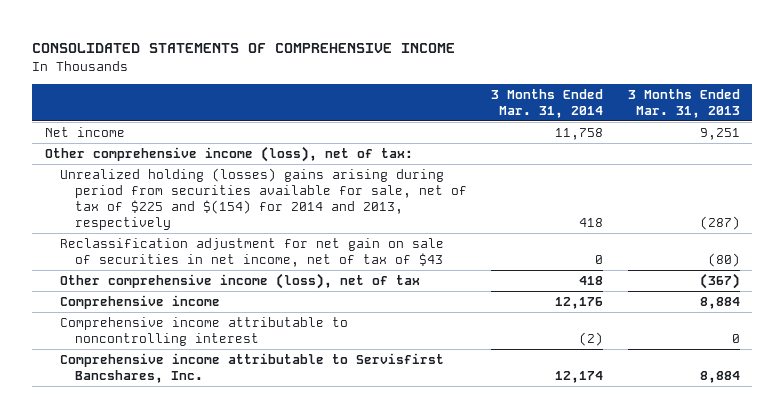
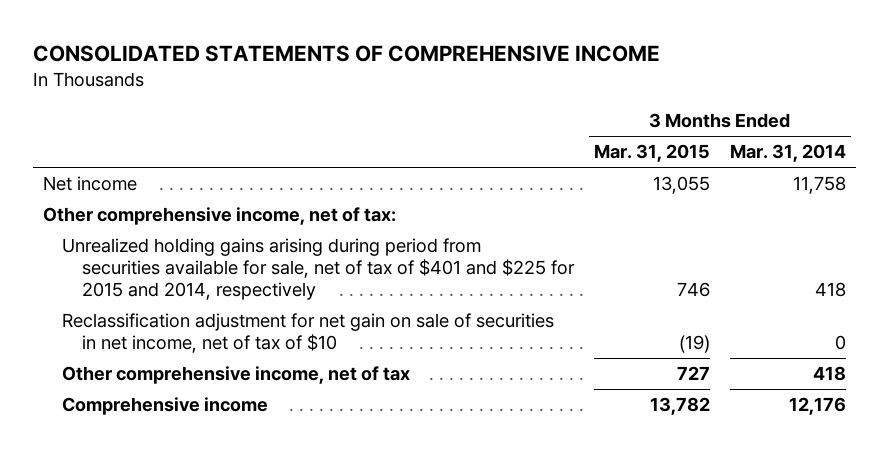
[627,88,740,118] 3 Months Ended Mar. 31, 2013 -> none
none -> [593,144,710,163] Mar. 31, 2015
[44,146,413,163] Other comprehensive income (loss), net of tax: -> [42,207,396,226] Other comprehensive income, net of tax:
[59,168,467,231] Unrealized holding (losses) gains arising during period from securities available for sale, net of tax of $225 and $(154) for 2014 and 2013, respectively -> [62,238,575,300] Unrealized holding gains arising during period from securities available for sale, net of tax of $401 and $225 for 2015 and 2014, respectively
[59,238,444,268] Reclassification adjustment for net gain on sale of securities in net income, net of tax of $43 -> [62,313,555,354] Reclassification adjustment for net gain on sale of securities in net income, net of tax of $10
[59,273,420,290] Other comprehensive income (loss), net of tax -> [62,366,411,385] Other comprehensive income, net of tax
[59,317,348,347] Comprehensive income attributable to noncontrolling interest -> none
[59,353,444,384] Comprehensive income attributable to Servisfirst Bancshares, Inc. -> none

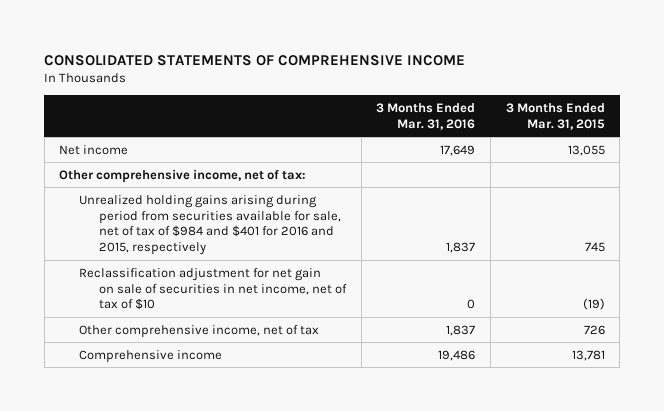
[730,144,847,163] Mar. 31, 2014 -> none
none -> [376,102,476,130] 3 Months Ended Mar. 31, 2016
[62,238,575,300] Unrealized holding gains arising during period from securities available for sale, net of tax of $401 and $225 for 2015 and 2014, respectively -> [79,194,342,256] Unrealized holding gains arising during period from securities available for sale, net of tax of $984 and $401 for 2016 and 2015, respectively
[676,281,710,297] 746 -> [584,242,605,253] 745
[676,366,710,381] 727 -> [583,324,605,335] 726
[649,397,710,416] 13,782 -> [571,349,605,361] 13,781

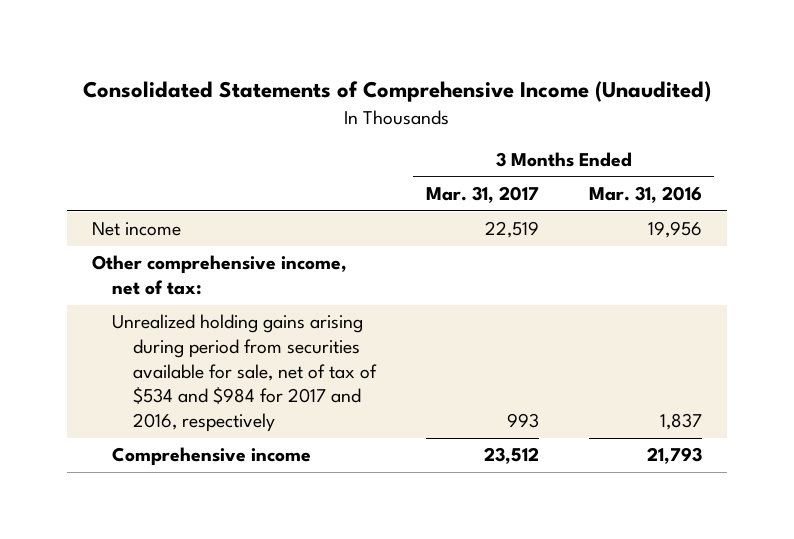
[44,54,466,66] CONSOLIDATED STATEMENTS OF COMPREHENSIVE INCOME -> [82,81,711,103] Consolidated Statements of Comprehensive Income (Unaudited)
[505,102,605,130] 3 Months Ended Mar. 31, 2015 -> none
none -> [425,186,539,204] Mar. 31, 2017
[440,144,476,156] 17,649 -> [647,221,702,239] 19,956
[79,267,348,311] Reclassification adjustment for net gain on sale of securities in net income, net of tax of $10 -> none
[79,324,320,338] Other comprehensive income, net of tax -> none
[79,194,342,256] Unrealized holding gains arising during period from securities available for sale, net of tax of $984 and $401 for 2016 and 2015, respectively -> [112,314,377,433] Unrealized holding gains arising during period from securities available for sale, net of tax of $534 and $984 for 2017 and 2016, respectively
[438,349,476,361] 19,486 -> [646,447,702,465] 21,793

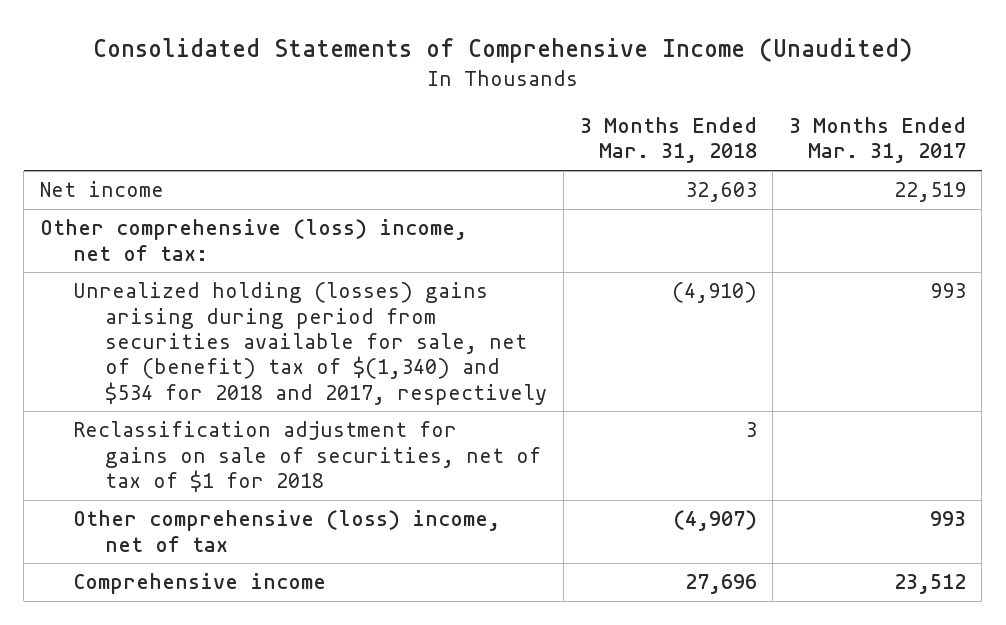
[588,186,702,204] Mar. 31, 2016 -> none
none -> [579,117,757,164] 3 Months Ended Mar. 31, 2018
[91,255,347,296] Other comprehensive income, net of tax: -> [39,219,467,261] Other comprehensive (loss) income, net of tax:
[112,314,377,433] Unrealized holding gains arising during period from securities available for sale, net of tax of $534 and $984 for 2017 and 2016, respectively -> [72,282,548,405] Unrealized holding (losses) gains arising during period from securities available for sale, net of (benefit) tax of $(1,340) and $534 for 2018 and 2017, respectively
none -> [72,421,542,493] Reclassification adjustment for gains on sale of securities, net of tax of $1 for 2018
none -> [72,510,500,552] Other comprehensive (loss) income, net of tax

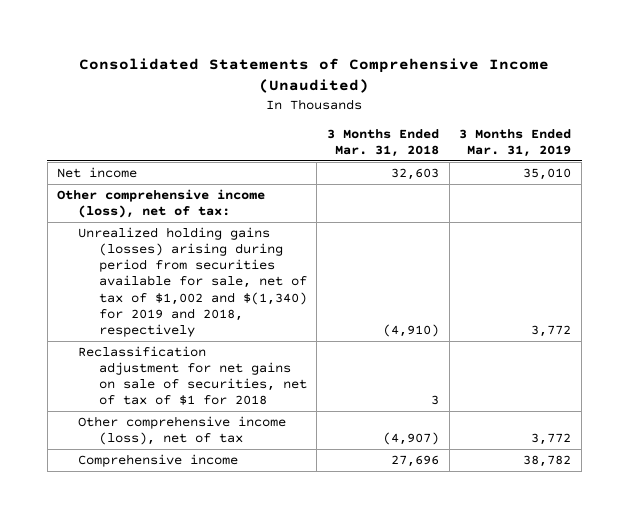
[788,117,966,164] 3 Months Ended Mar. 31, 2017 -> none
none -> [459,128,572,157] 3 Months Ended Mar. 31, 2019
[39,219,467,261] Other comprehensive (loss) income, net of tax: -> [57,189,266,219] Other comprehensive income (loss), net of tax:
[72,282,548,405] Unrealized holding (losses) gains arising during period from securities available for sale, net of (benefit) tax of $(1,340) and $534 for 2018 and 2017, respectively -> [78,227,307,337] Unrealized holding gains (losses) arising during period from securities available for sale, net of tax of $1,002 and $(1,340) for 2019 and 2018, respectively
[72,421,542,493] Reclassification adjustment for gains on sale of securities, net of tax of $1 for 2018 -> [78,346,307,406] Reclassification adjustment for net gains on sale of securities, net of tax of $1 for 2018
[72,510,500,552] Other comprehensive (loss) income, net of tax -> [78,416,287,446] Other comprehensive income (loss), net of tax

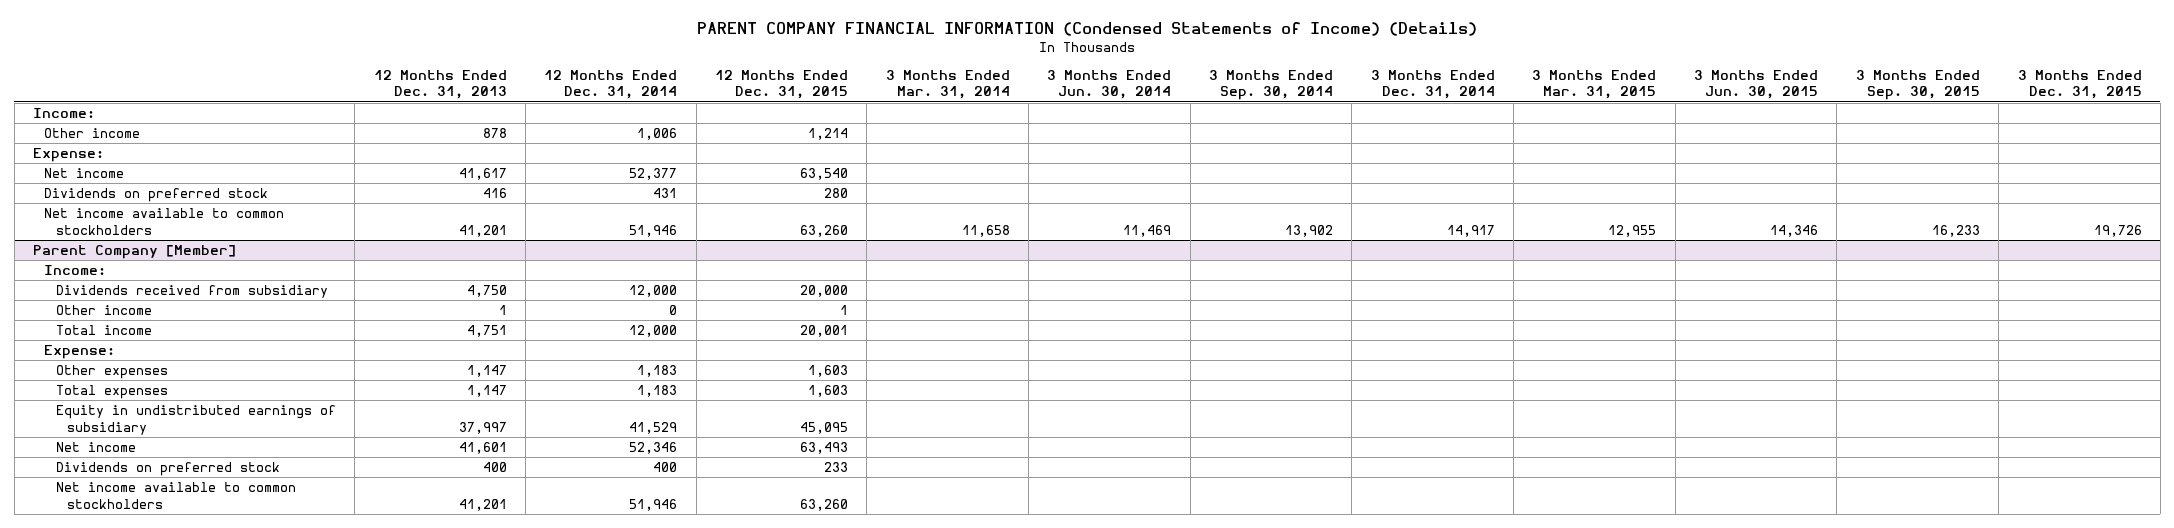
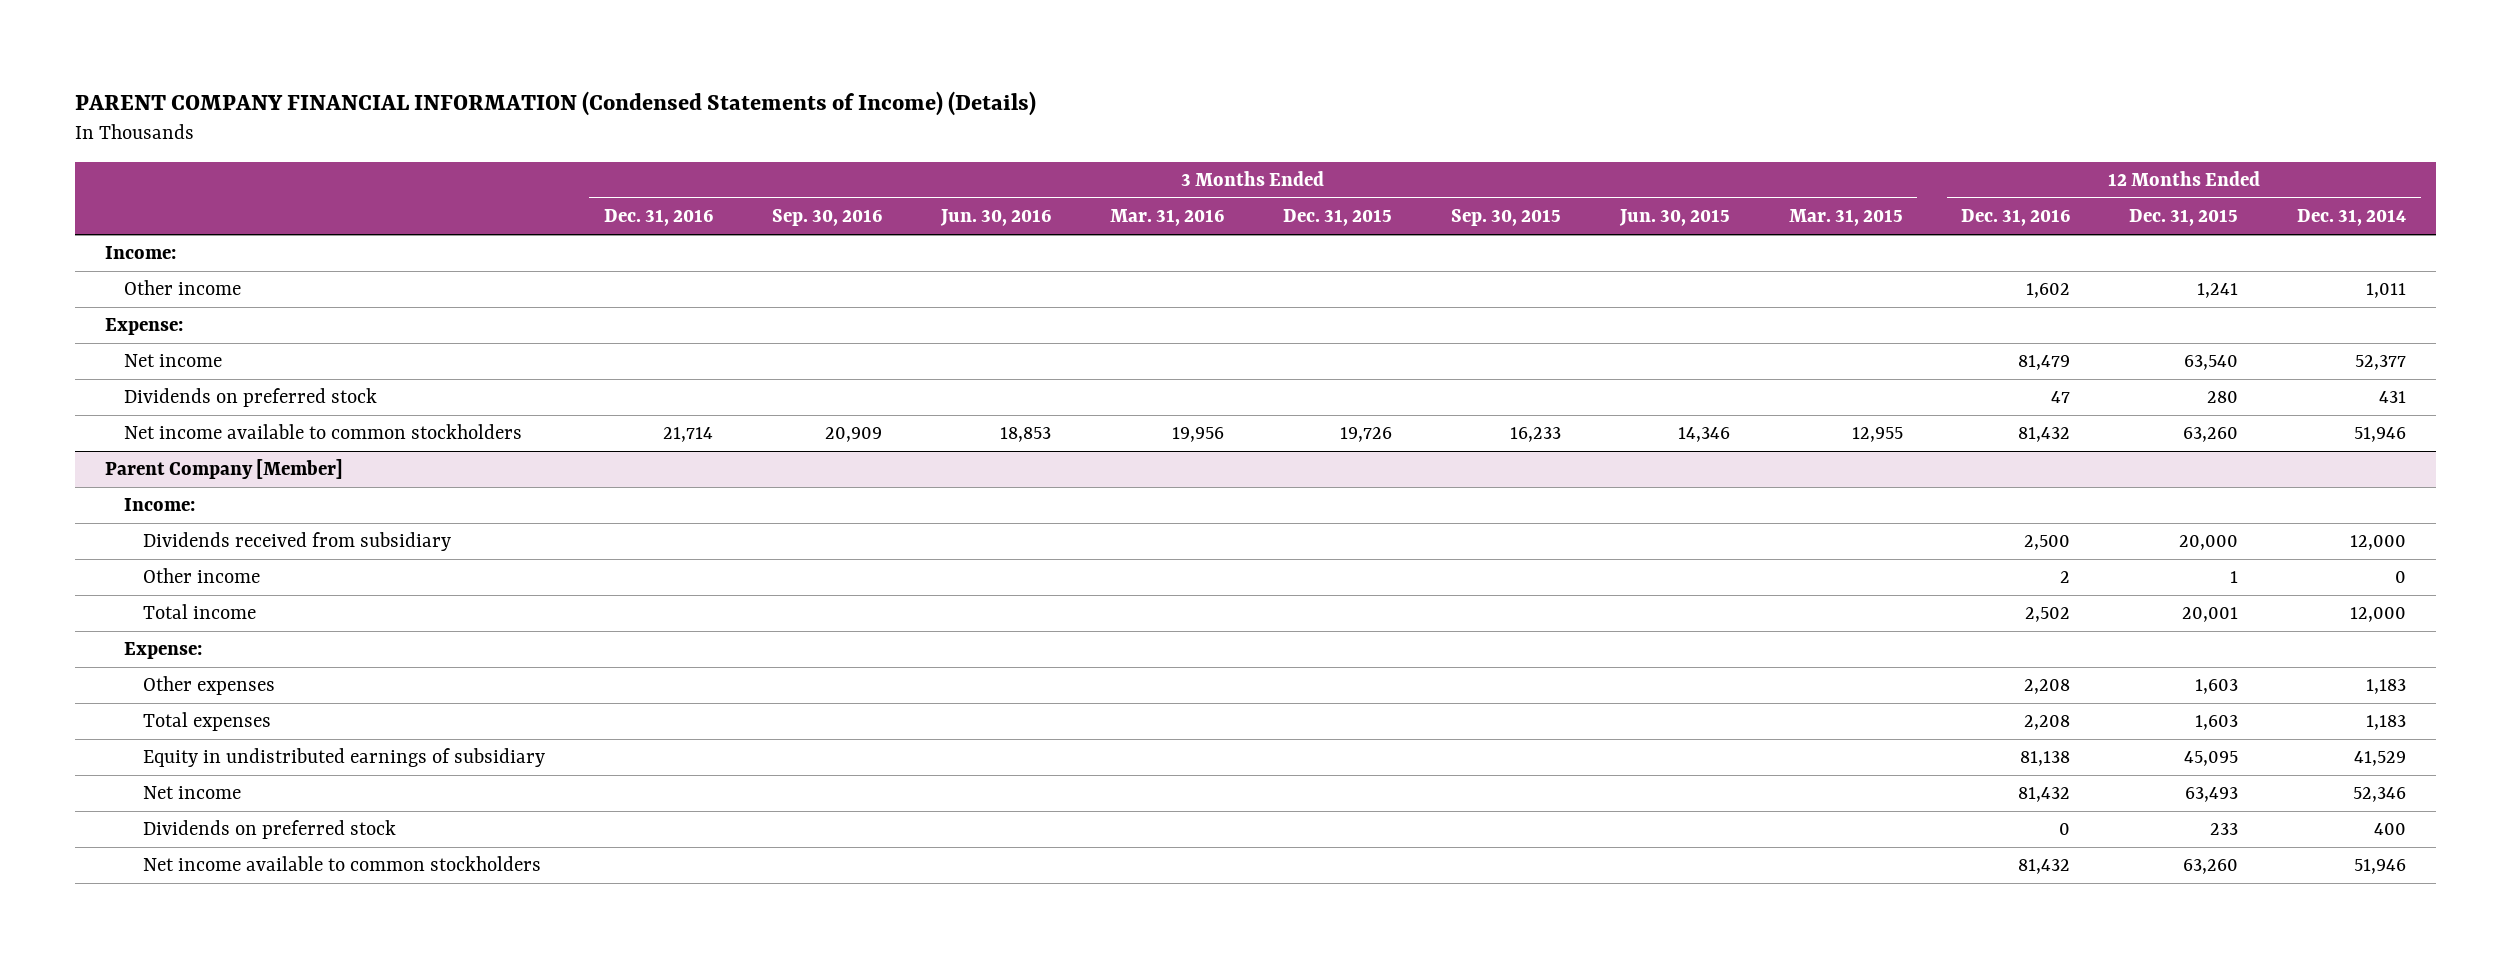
[373,69,507,100] 12 Months Ended Dec. 31, 2013 -> none
[885,69,1010,100] 3 Months Ended Mar. 31, 2014 -> none
[1047,69,1172,100] 3 Months Ended Jun. 30, 2014 -> none
[1209,69,1334,101] 3 Months Ended Sep. 30, 2014 -> none
[1370,69,1495,100] 3 Months Ended Dec. 31, 2014 -> none
none -> [604,209,714,227] Dec. 31, 2016
none -> [772,209,883,227] Sep. 30, 2016
none -> [939,209,1051,227] Jun. 30, 2016
none -> [1109,209,1224,227] Mar. 31, 2016
none -> [1961,209,2071,227] Dec. 31, 2016
[637,128,678,141] 1,006 -> [2366,283,2407,299] 1,011
[807,128,848,141] 1,214 -> [2197,283,2239,299] 1,241

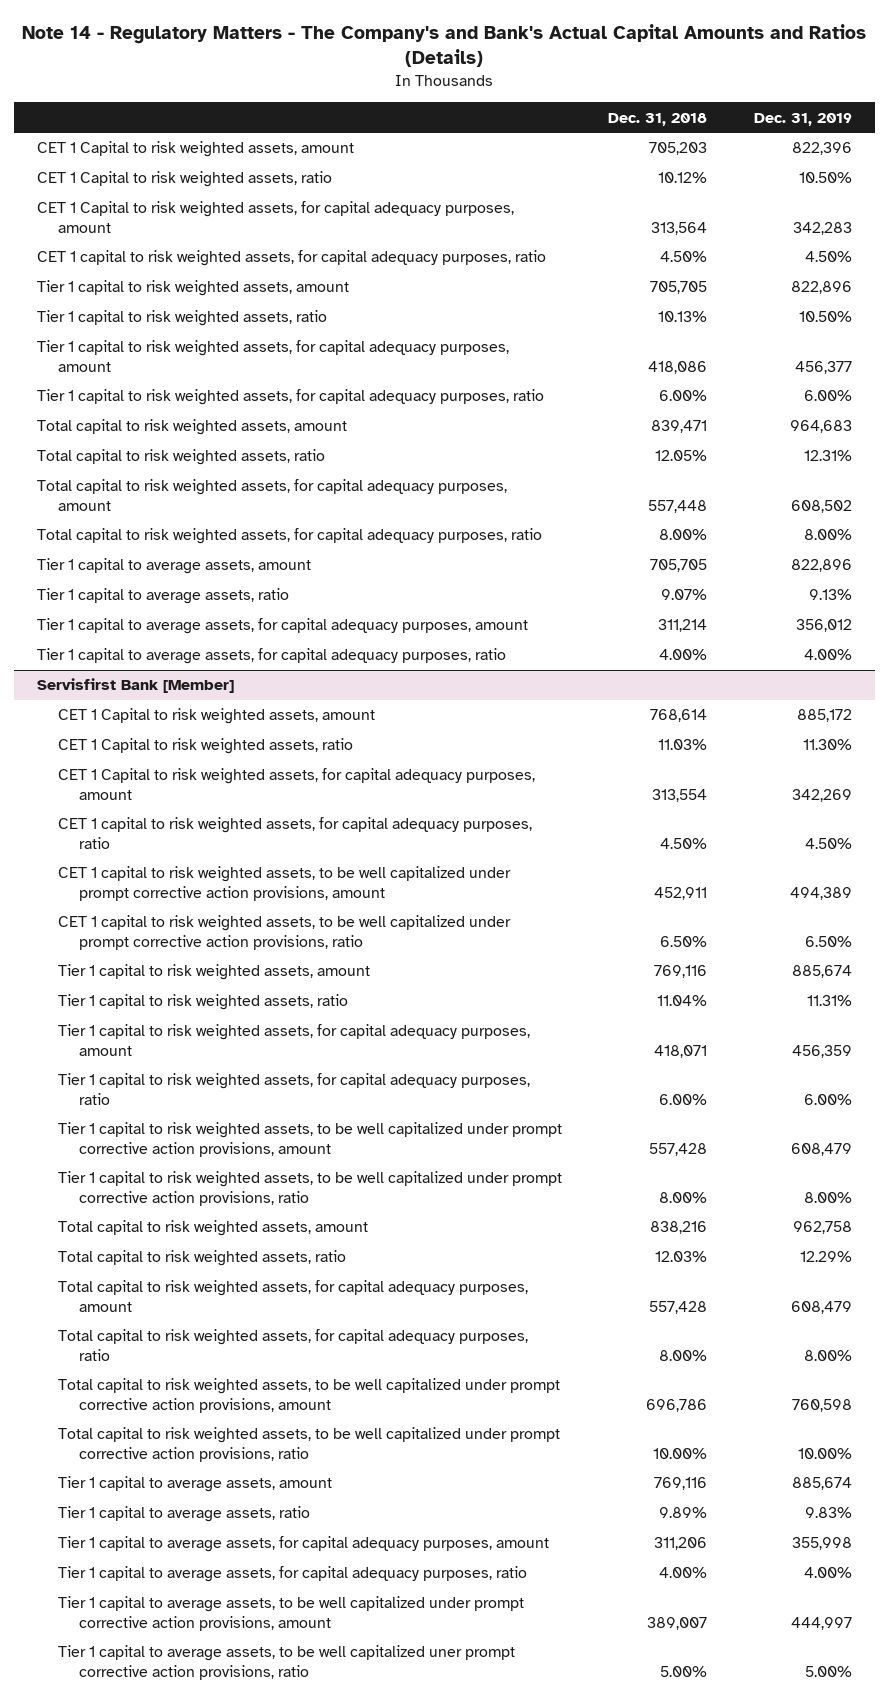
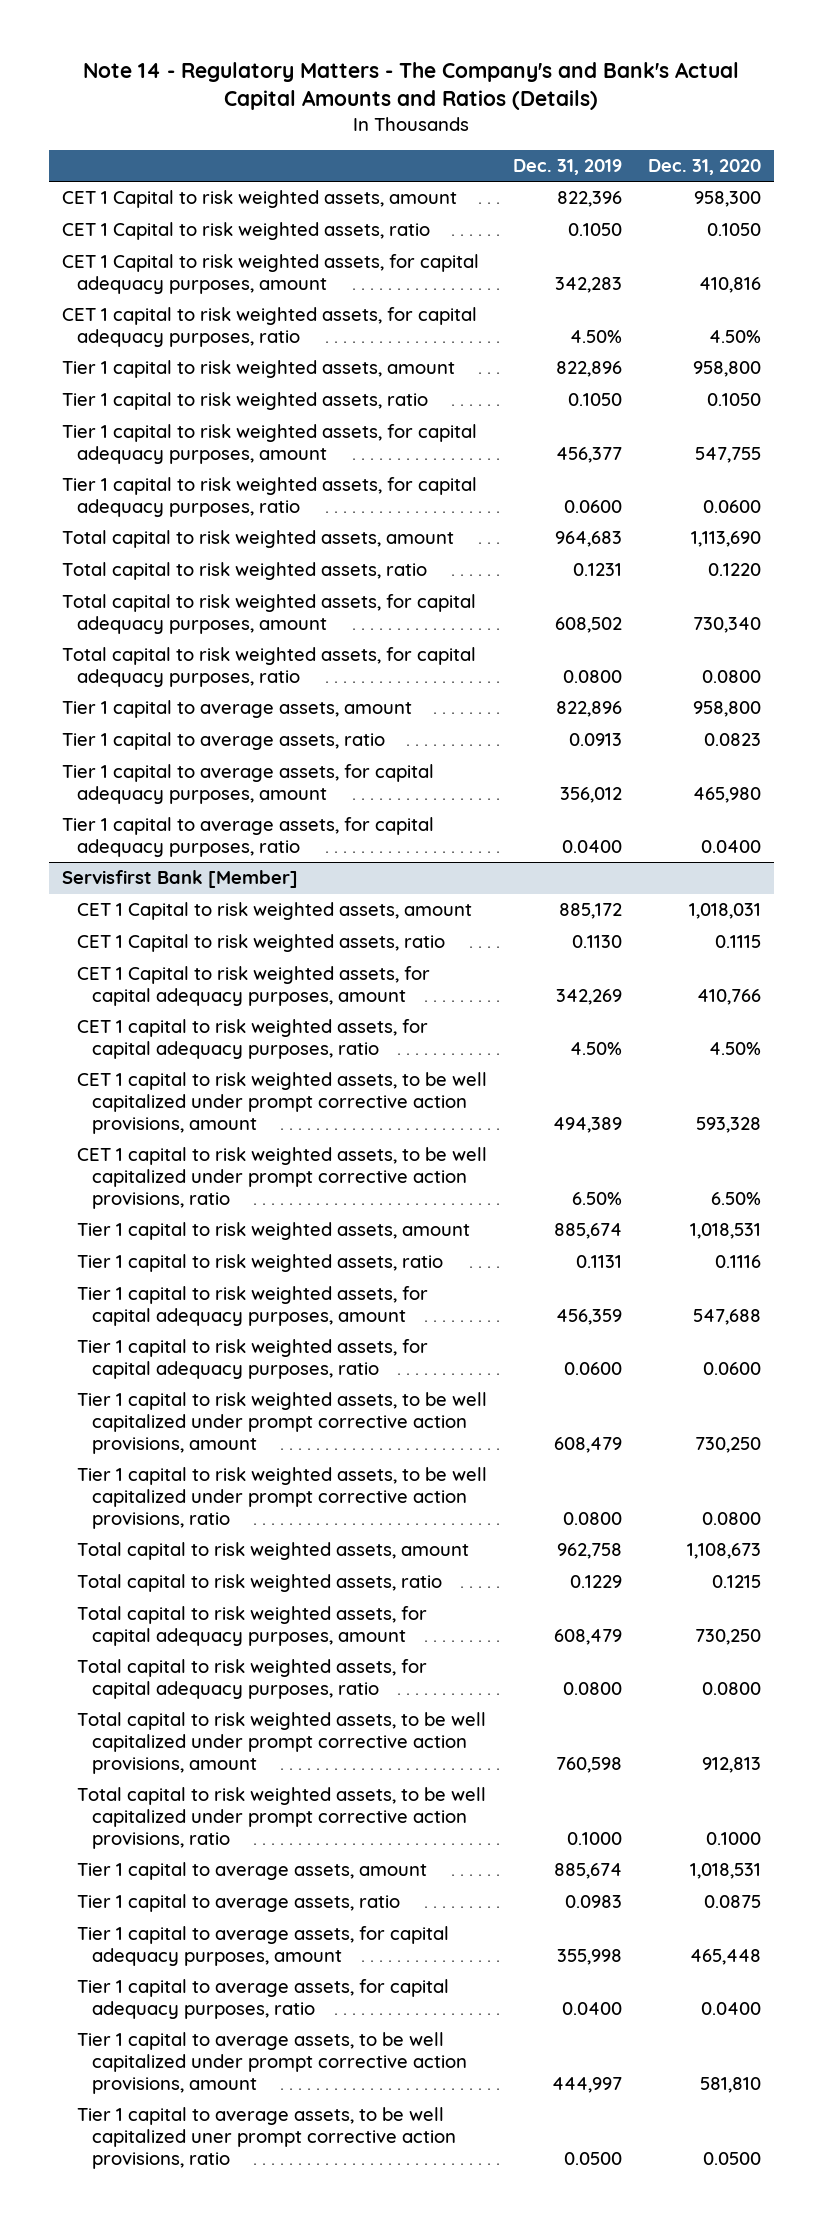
[608,112,708,126] Dec. 31, 2018 -> none
none -> [647,158,761,175] Dec. 31, 2020
[798,172,852,184] 10.50% -> [567,223,622,237] 0.1050
[798,311,852,323] 10.50% -> [567,393,622,407] 0.1050
[803,390,852,402] 6.00% -> [563,500,622,514] 0.0600
[803,450,852,462] 12.31% -> [572,563,622,577] 0.1231
[803,529,852,541] 8.00% -> [562,670,622,684] 0.0800
[808,589,852,601] 9.13% -> [568,733,622,747] 0.0913
[803,649,852,661] 4.00% -> [561,840,622,854] 0.0400
[802,739,852,751] 11.30% -> [571,935,622,949] 0.1130
[806,995,852,1007] 11.31% -> [575,1255,622,1269] 0.1131
[803,1093,852,1105] 6.00% -> [563,1362,622,1376] 0.0600
[803,1191,852,1203] 8.00% -> [562,1511,622,1525] 0.0800
[799,1251,852,1263] 12.29% -> [569,1575,622,1589] 0.1229
[803,1349,852,1361] 8.00% -> [562,1682,622,1696] 0.0800
[797,1447,852,1459] 10.00% -> [566,1831,622,1845] 0.1000
[804,1507,852,1519] 9.83% -> [564,1895,622,1909] 0.0983
[803,1567,852,1579] 4.00% -> [561,2002,622,2016] 0.0400
[804,1665,852,1677] 5.00% -> [563,2151,622,2165] 0.0500

